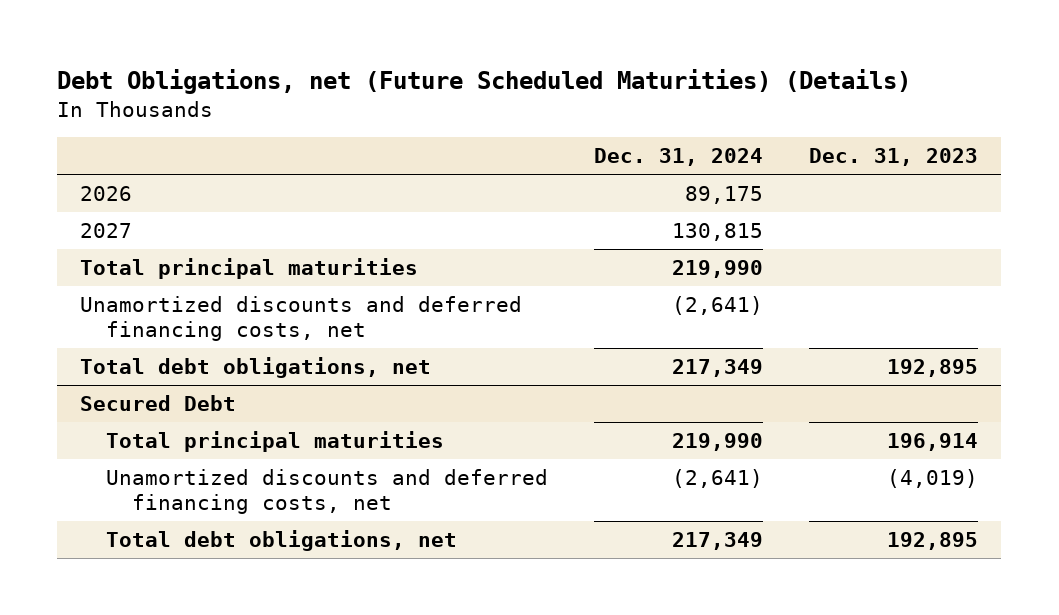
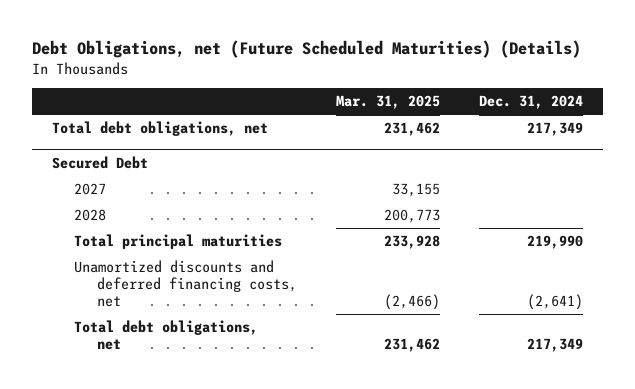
[809,148,979,167] Dec. 31, 2023 -> none
none -> [336,95,441,110] Mar. 31, 2025
[80,186,133,202] 2026 -> none
[80,223,133,239] 2027 -> none
[80,258,419,280] Total principal maturities -> none
[80,296,523,342] Unamortized discounts and deferred financing costs, net -> none
none -> [74,183,107,196] 2027
none -> [74,209,107,222] 2028

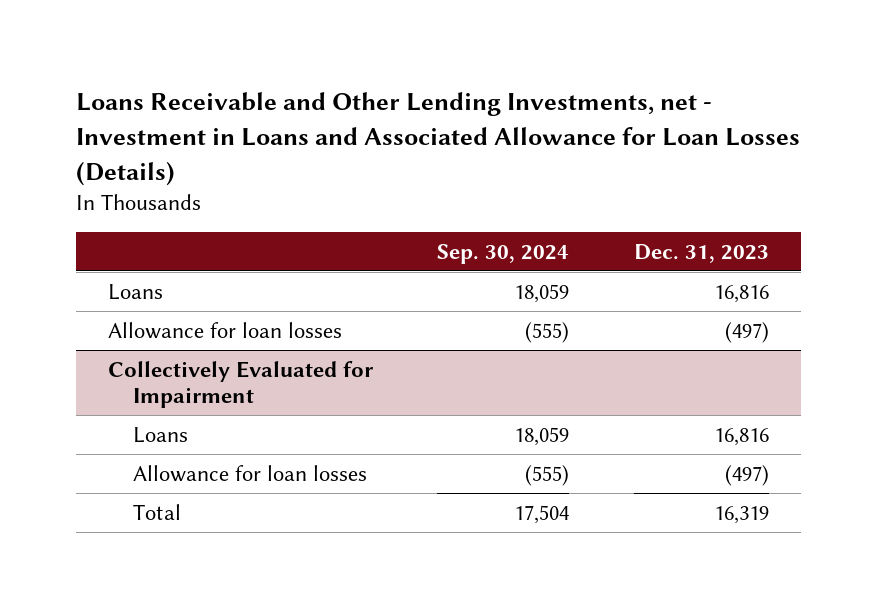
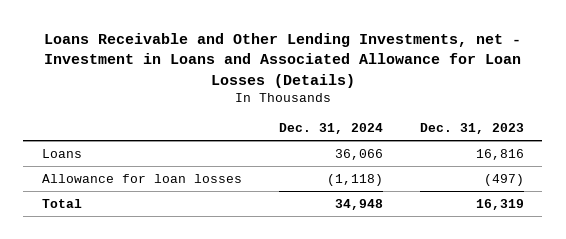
[437,243,570,264] Sep. 30, 2024 -> none
none -> [278,123,383,135] Dec. 31, 2024
[107,360,374,408] Collectively Evaluated for Impairment -> none
[132,426,188,443] Loans -> none
[132,464,367,482] Allowance for loan losses -> none

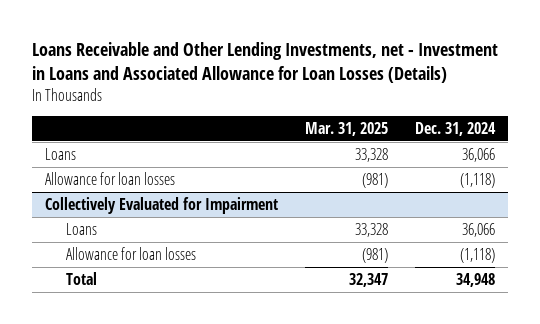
[419,123,524,135] Dec. 31, 2023 -> none
none -> [305,121,389,136] Mar. 31, 2025
none -> [45,196,279,214] Collectively Evaluated for Impairment
none -> [66,222,98,235] Loans
none -> [66,246,197,260] Allowance for loan losses

